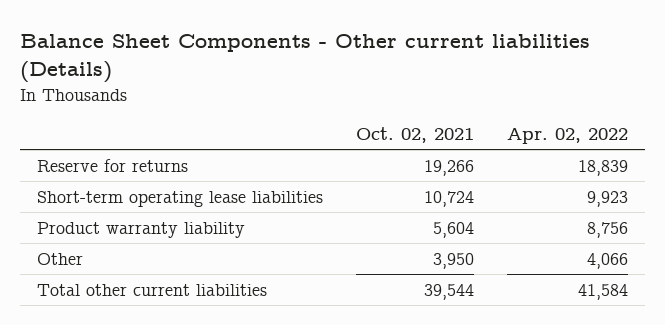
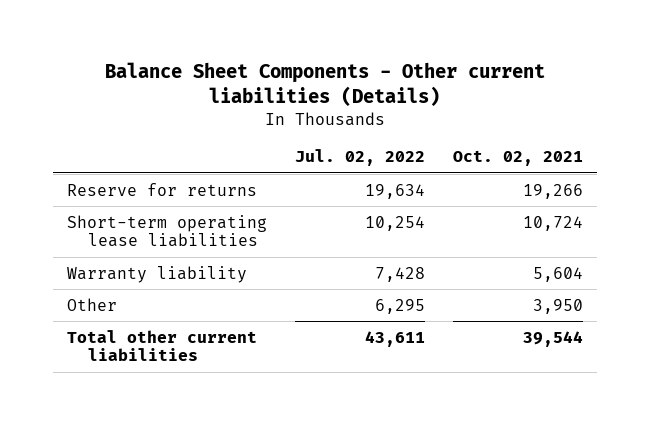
[507,128,629,145] Apr. 02, 2022 -> none
none -> [294,149,425,167] Jul. 02, 2022
[36,221,245,238] Product warranty liability -> [66,265,247,283] Warranty liability

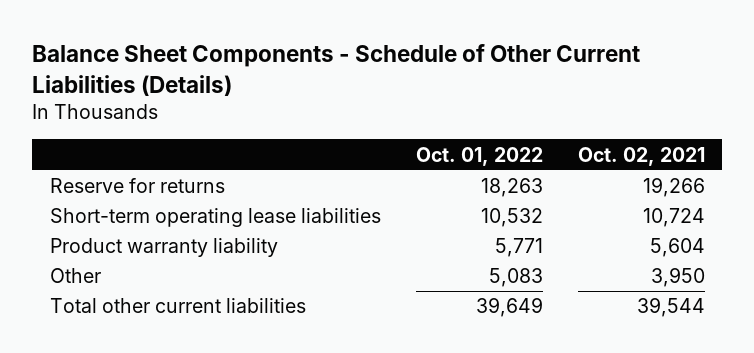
[104,61,545,106] Balance Sheet Components - Other current liabilities (Details) -> [32,44,641,96] Balance Sheet Components - Schedule of Other Current Liabilities (Details)
[294,149,425,167] Jul. 02, 2022 -> none
none -> [415,146,543,166] Oct. 01, 2022
[66,265,247,283] Warranty liability -> [49,238,278,258] Product warranty liability

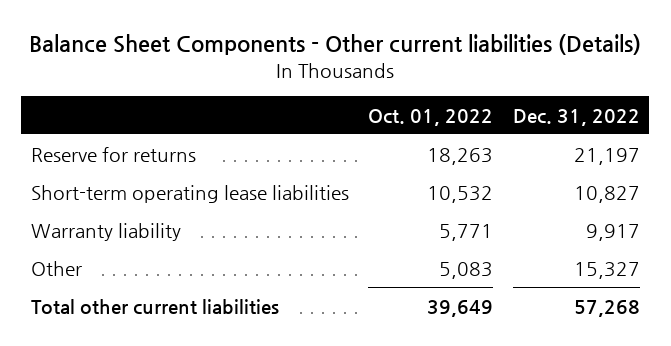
[32,44,641,96] Balance Sheet Components - Schedule of Other Current Liabilities (Details) -> [29,34,642,56] Balance Sheet Components - Other current liabilities (Details)
[577,146,705,166] Oct. 02, 2021 -> none
none -> [512,108,640,126] Dec. 31, 2022
[49,238,278,258] Product warranty liability -> [30,222,181,241] Warranty liability

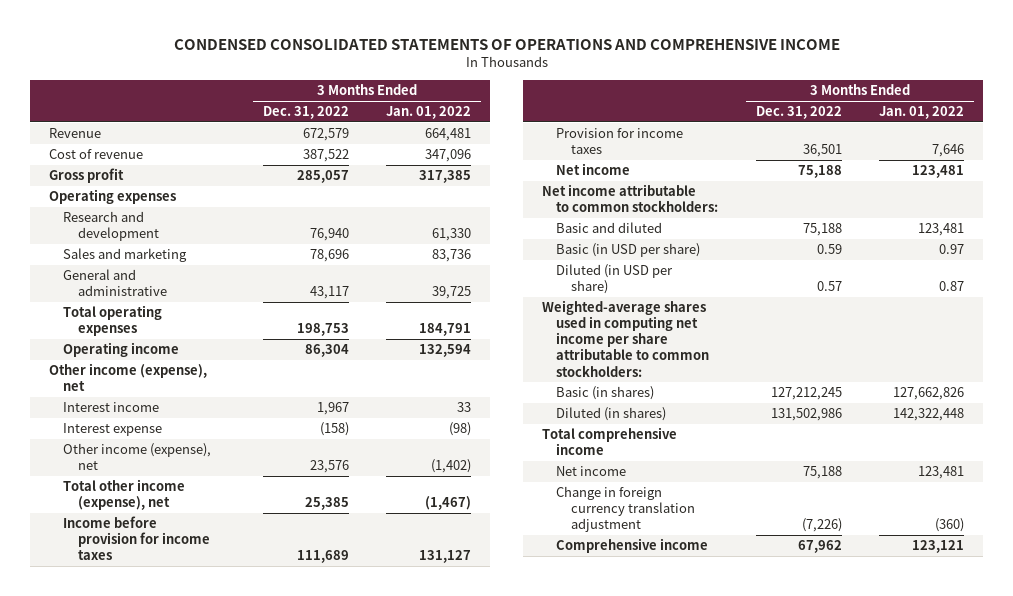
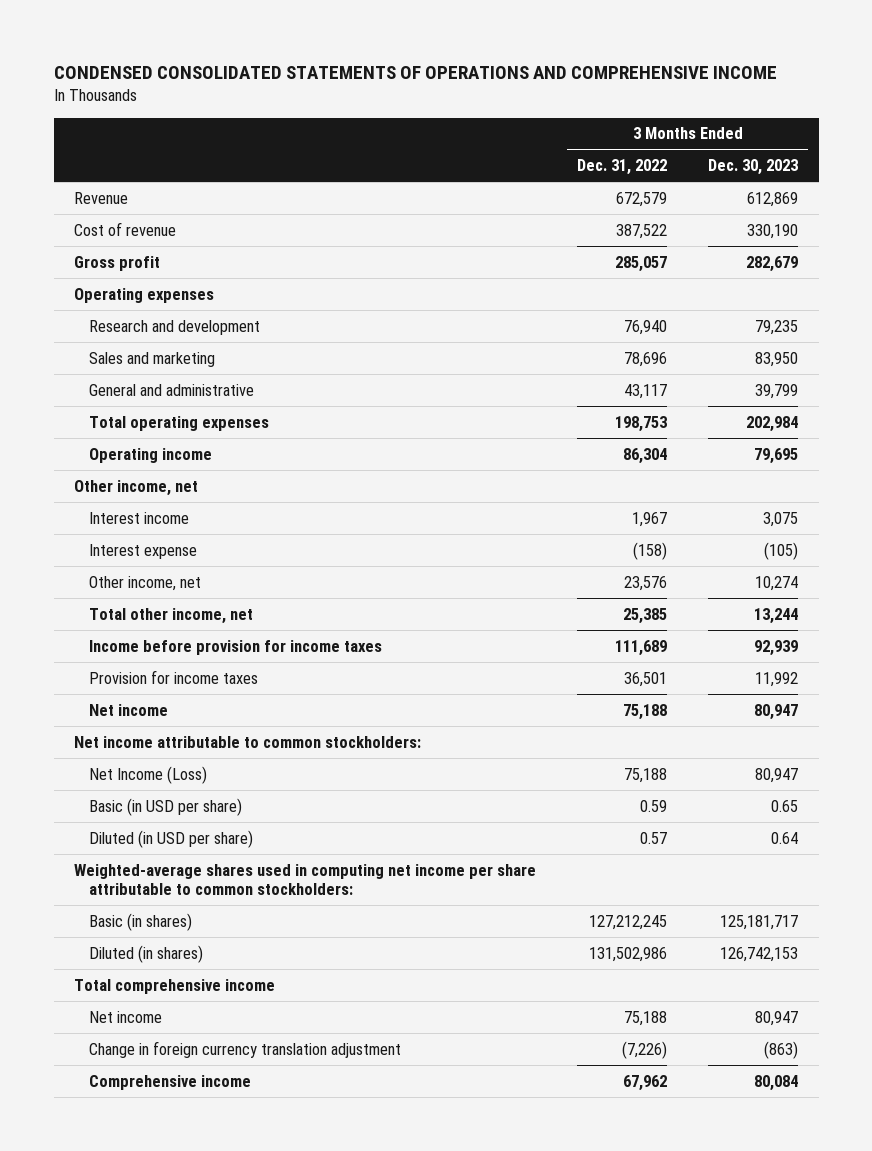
[386,106,472,120] Jan. 01, 2022 -> none
none -> [708,159,799,176] Dec. 30, 2023
[48,363,207,392] Other income (expense), net -> [74,479,199,496] Other income, net
[63,443,212,471] Other income (expense), net -> [89,575,202,591] Other income, net
[63,479,186,511] Total other income (expense), net -> [89,607,254,624] Total other income, net
[556,222,663,234] Basic and diluted -> [89,765,208,784] Net Income (Loss)

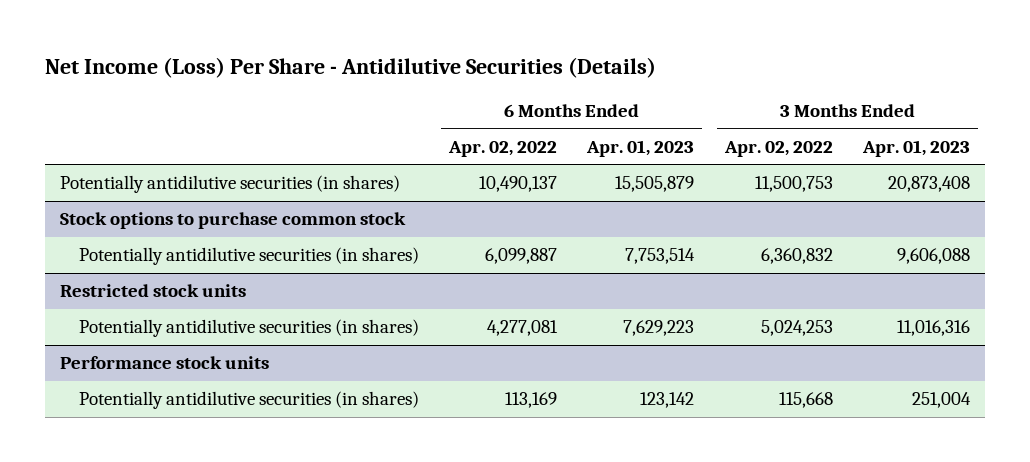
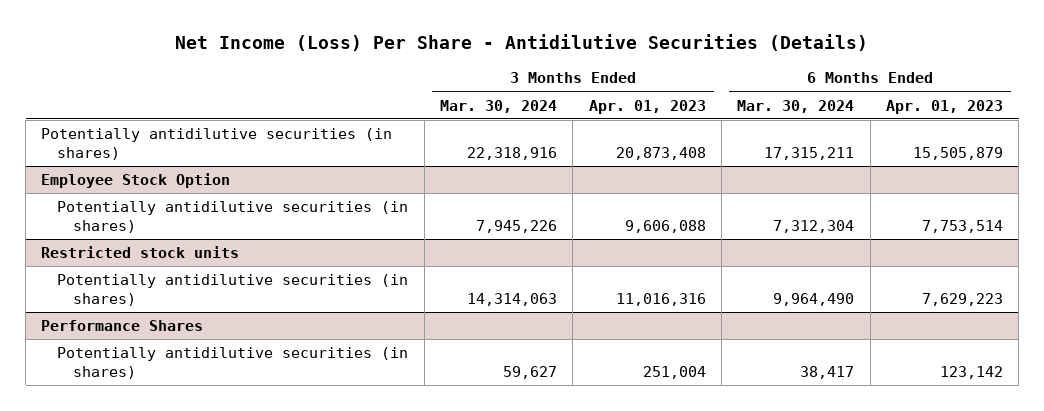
[448,141,558,158] Apr. 02, 2022 -> none
[723,141,833,158] Apr. 02, 2022 -> none
none -> [439,99,557,113] Mar. 30, 2024
none -> [737,99,855,113] Mar. 30, 2024
[60,212,407,230] Stock options to purchase common stock -> [41,173,231,189] Employee Stock Option
[60,356,270,370] Performance stock units -> [41,320,204,332] Performance Shares

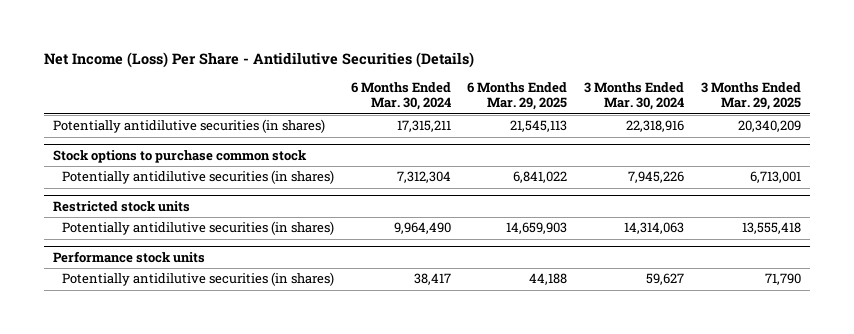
[588,99,706,114] Apr. 01, 2023 -> none
[885,99,1003,114] Apr. 01, 2023 -> none
none -> [467,82,568,111] 6 Months Ended Mar. 29, 2025
none -> [701,82,802,111] 3 Months Ended Mar. 29, 2025
[41,173,231,189] Employee Stock Option -> [52,150,307,164] Stock options to purchase common stock
[41,320,204,332] Performance Shares -> [52,251,205,264] Performance stock units

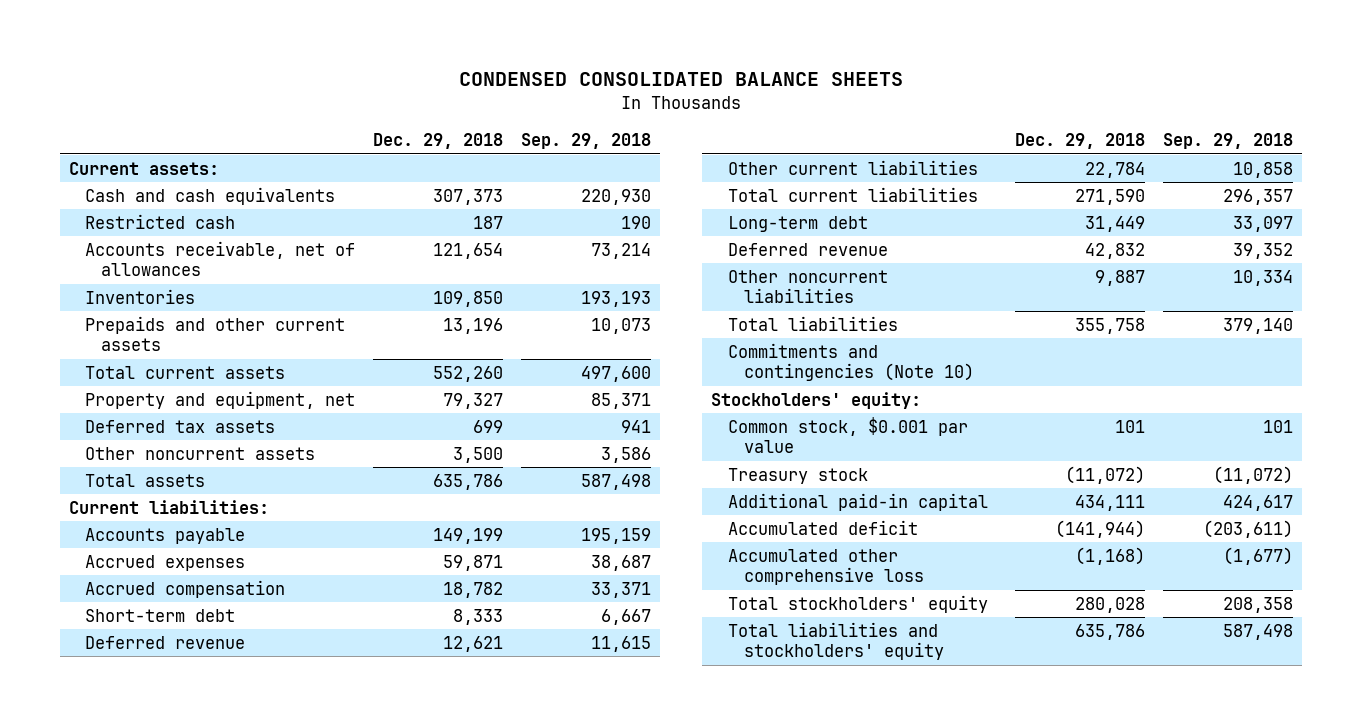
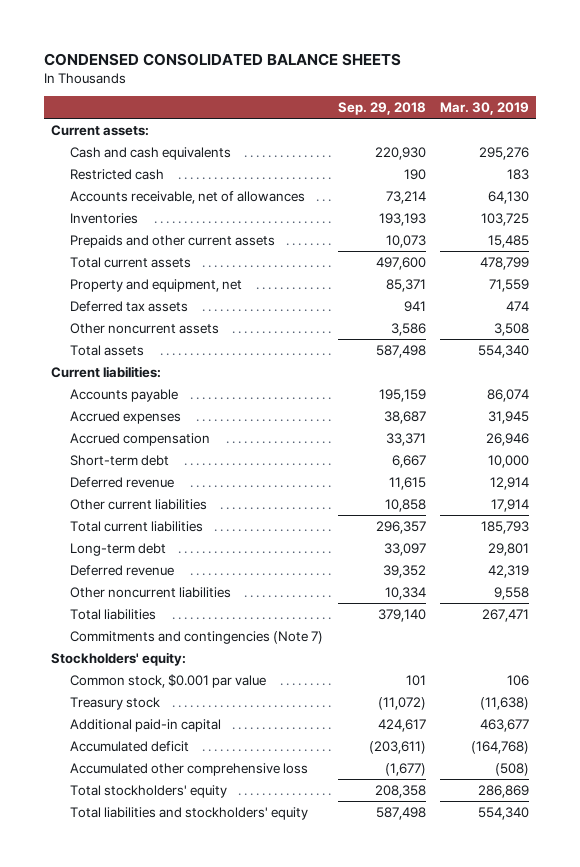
[372,133,503,150] Dec. 29, 2018 -> none
none -> [439,102,529,116] Mar. 30, 2019
[727,342,974,382] Commitments and contingencies (Note 10) -> [70,630,324,644] Commitments and contingencies (Note 7)

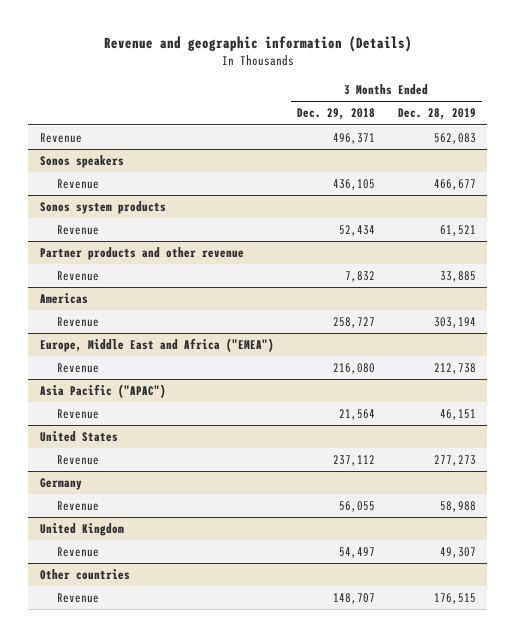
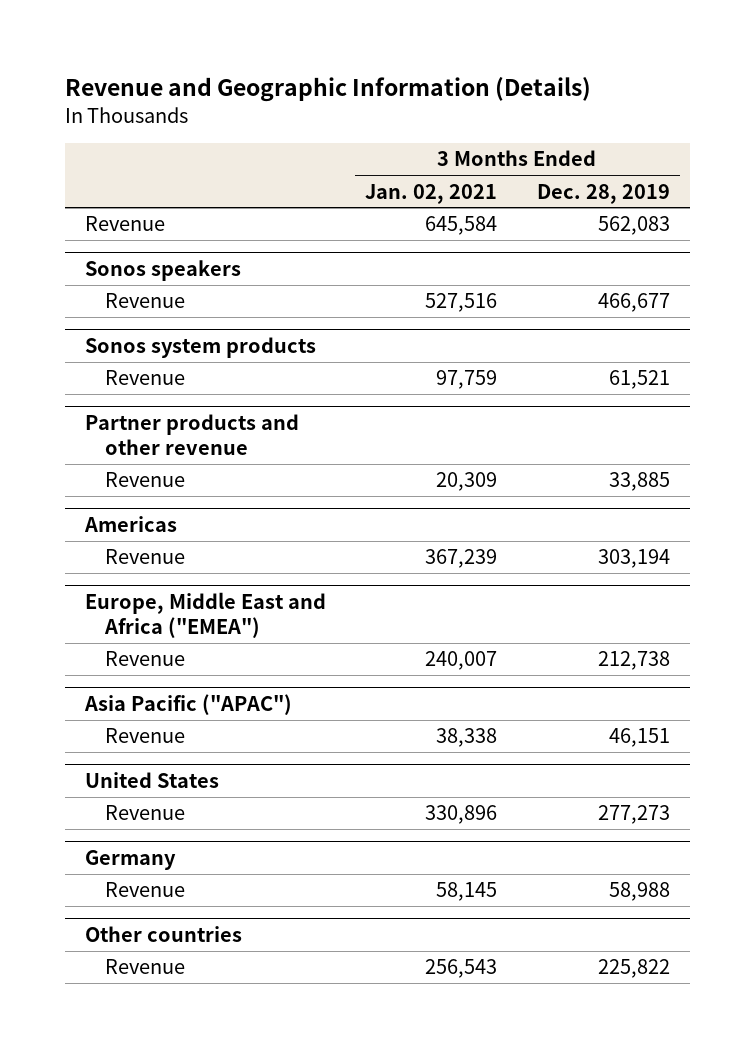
[103,35,412,52] Revenue and geographic information (Details) -> [64,76,591,102] Revenue and Geographic Information (Details)
[296,108,375,121] Dec. 29, 2018 -> none
none -> [365,183,498,204] Jan. 02, 2021
[39,523,124,537] United Kingdom -> none
[57,547,100,558] Revenue -> none
[433,593,476,605] 176,515 -> [597,959,670,979] 225,822

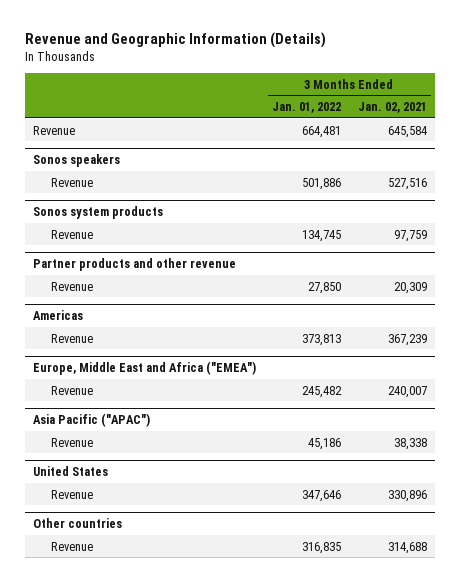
[536,183,670,204] Dec. 28, 2019 -> none
none -> [272,102,342,114] Jan. 01, 2022
[84,850,176,871] Germany -> none
[104,882,185,898] Revenue -> none
[425,959,498,979] 256,543 -> [387,541,427,554] 314,688

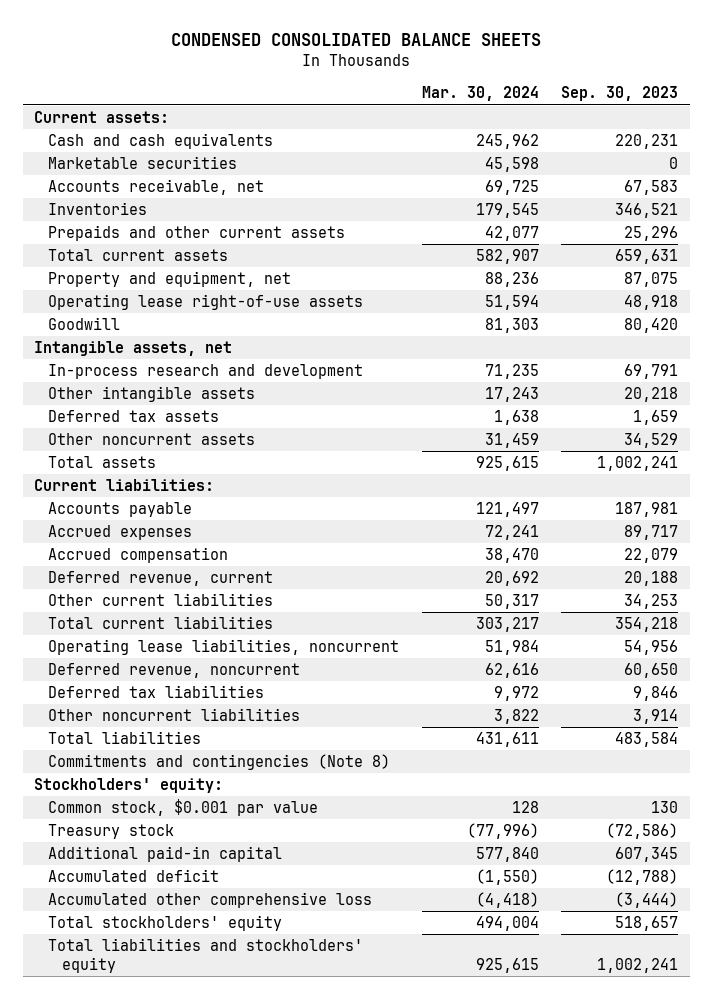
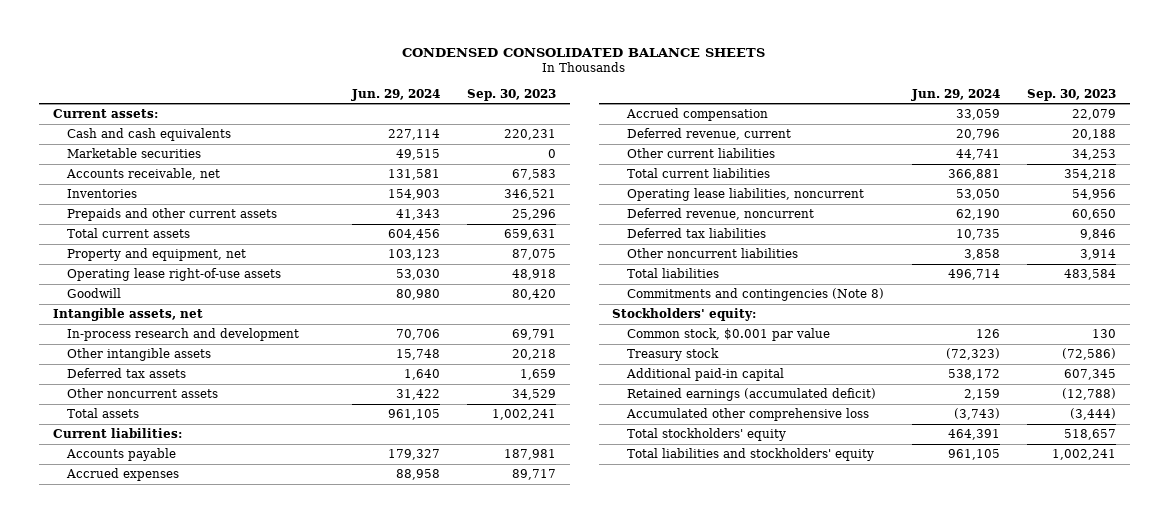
[421,86,539,102] Mar. 30, 2024 -> none
none -> [350,88,440,101] Jun. 29, 2024
[48,869,220,883] Accumulated deficit -> [627,388,877,402] Retained earnings (accumulated deficit)

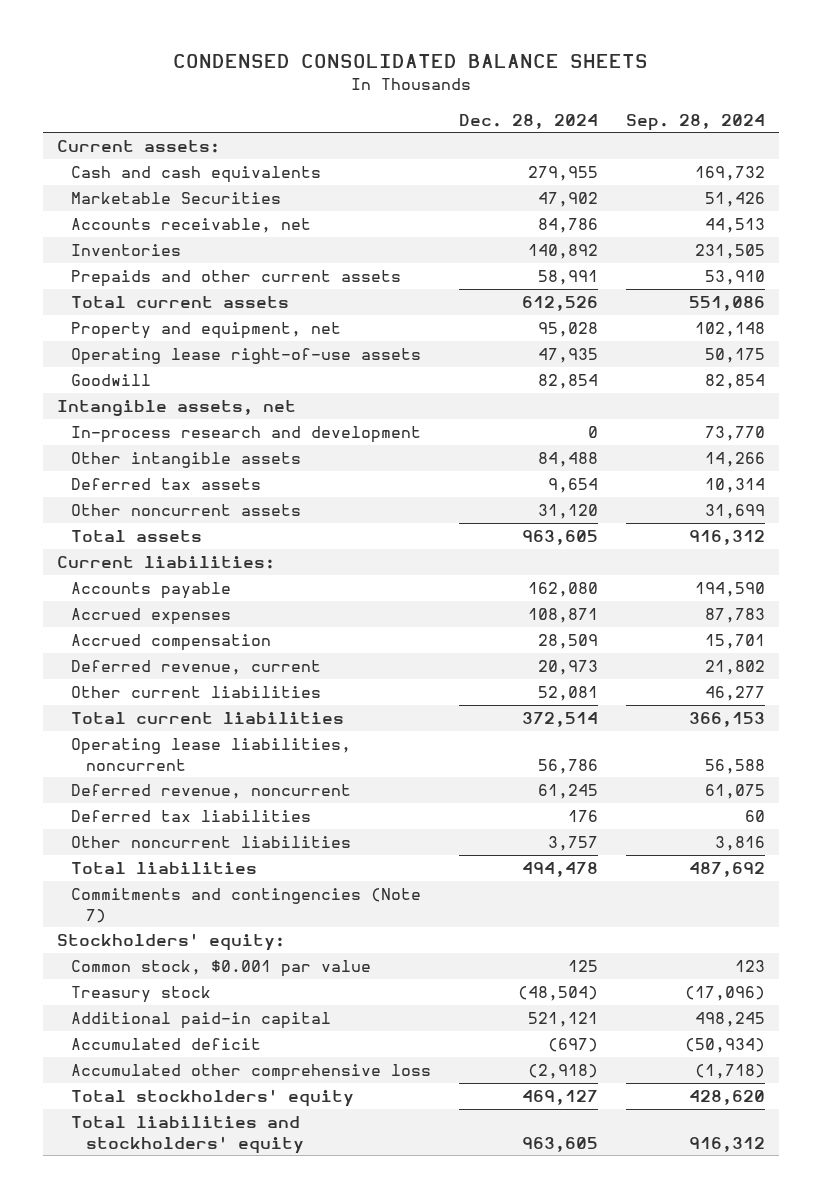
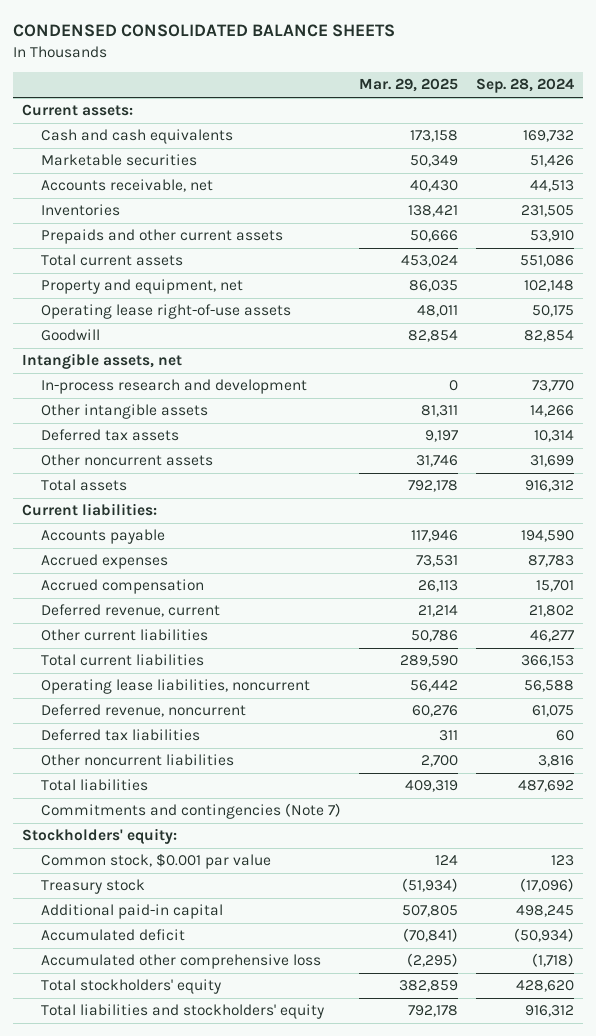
[459,113,599,129] Dec. 28, 2024 -> none
none -> [359,78,459,93] Mar. 29, 2025
[71,192,282,205] Marketable Securities -> [41,154,198,167] Marketable securities

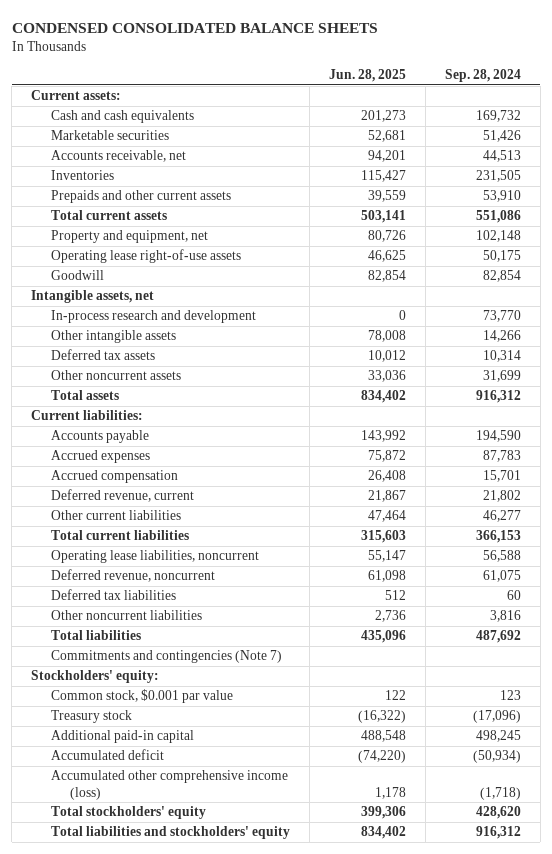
[359,78,459,93] Mar. 29, 2025 -> none
none -> [328,69,406,83] Jun. 28, 2025
[41,954,322,970] Accumulated other comprehensive loss -> [50,770,288,800] Accumulated other comprehensive income (loss)

